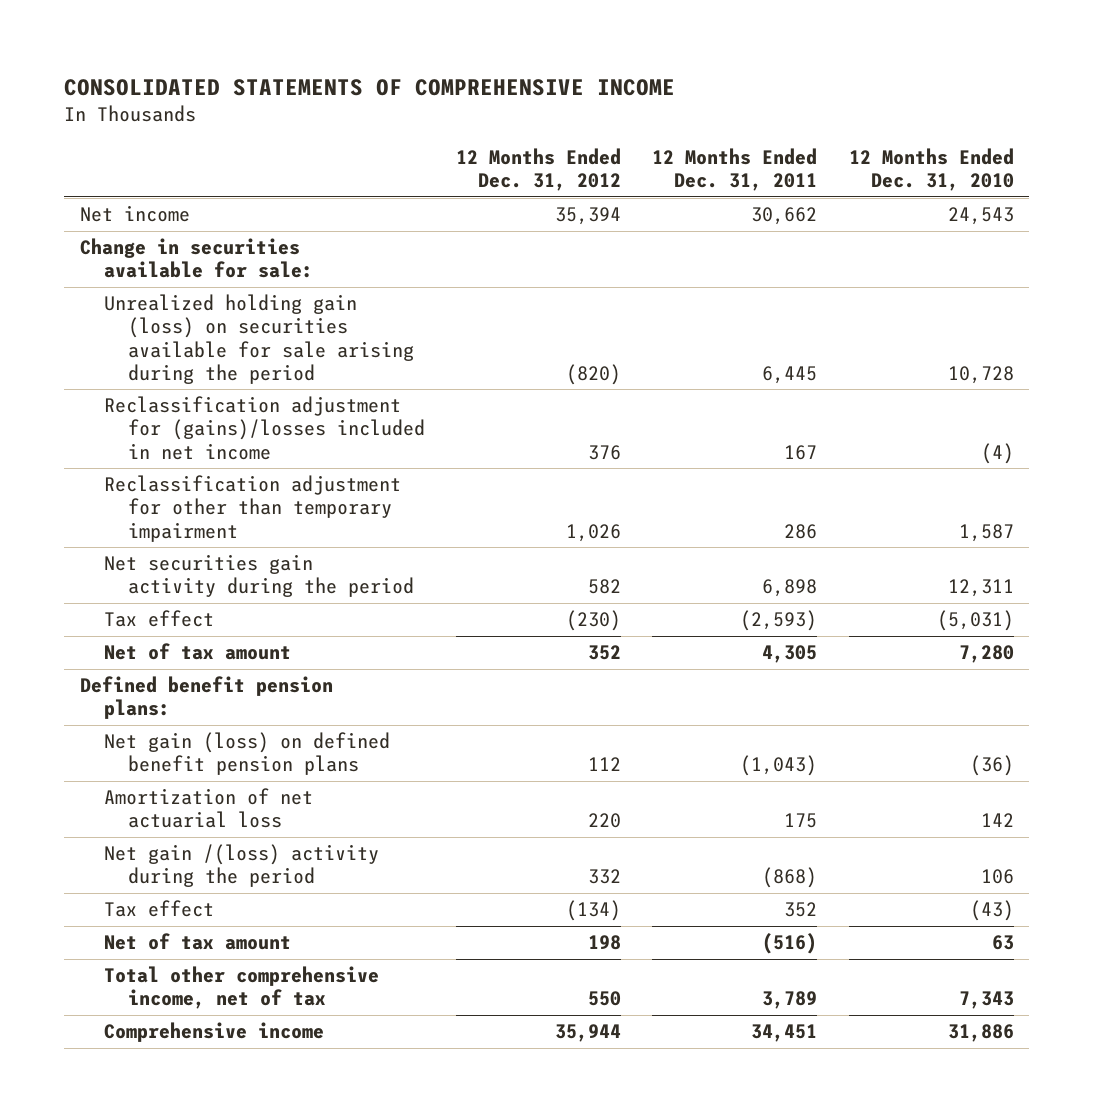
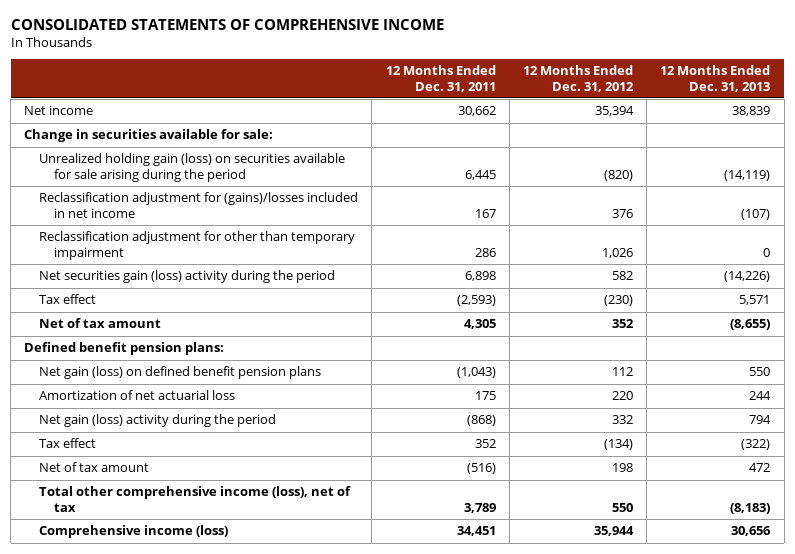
[848,148,1014,192] 12 Months Ended Dec. 31, 2010 -> none
none -> [660,65,771,92] 12 Months Ended Dec. 31, 2013
[103,554,414,598] Net securities gain activity during the period -> [39,270,336,284] Net securities gain (loss) activity during the period
[103,844,379,888] Net gain /(loss) activity during the period -> [39,414,277,428] Net gain (loss) activity during the period
[103,966,379,1010] Total other comprehensive income, net of tax -> [39,486,352,512] Total other comprehensive income (loss), net of tax
[103,1022,324,1043] Comprehensive income -> [39,525,229,539] Comprehensive income (loss)

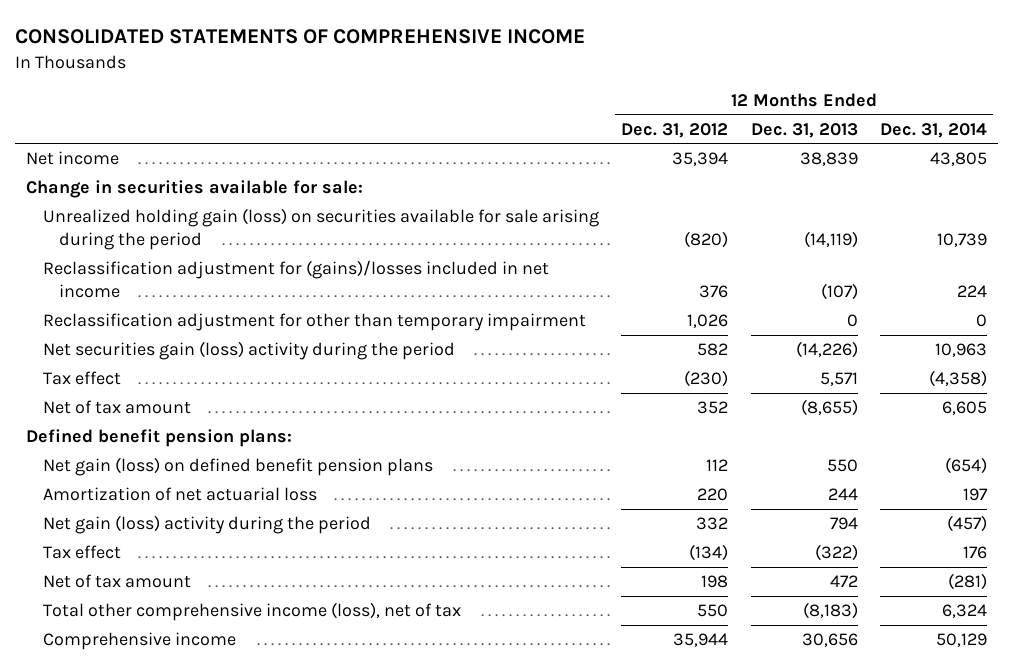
[385,65,496,92] 12 Months Ended Dec. 31, 2011 -> none
none -> [880,122,988,138] Dec. 31, 2014
[39,525,229,539] Comprehensive income (loss) -> [42,632,236,651] Comprehensive income

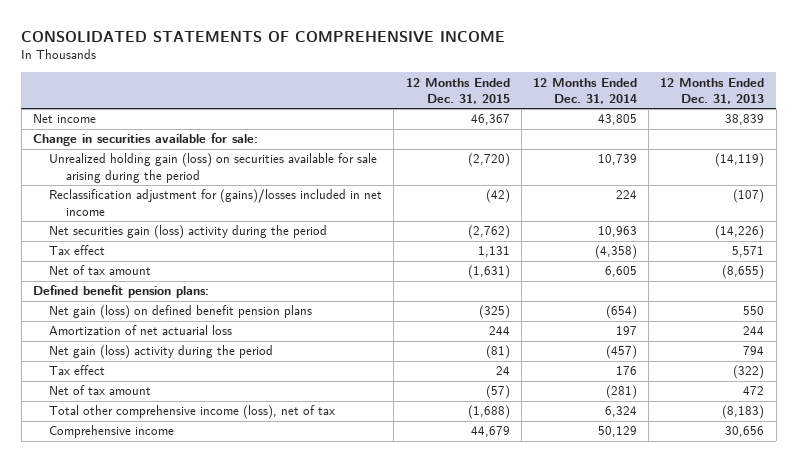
[621,122,729,138] Dec. 31, 2012 -> none
none -> [405,77,510,105] 12 Months Ended Dec. 31, 2015
[42,313,586,332] Reclassification adjustment for other than temporary impairment -> none

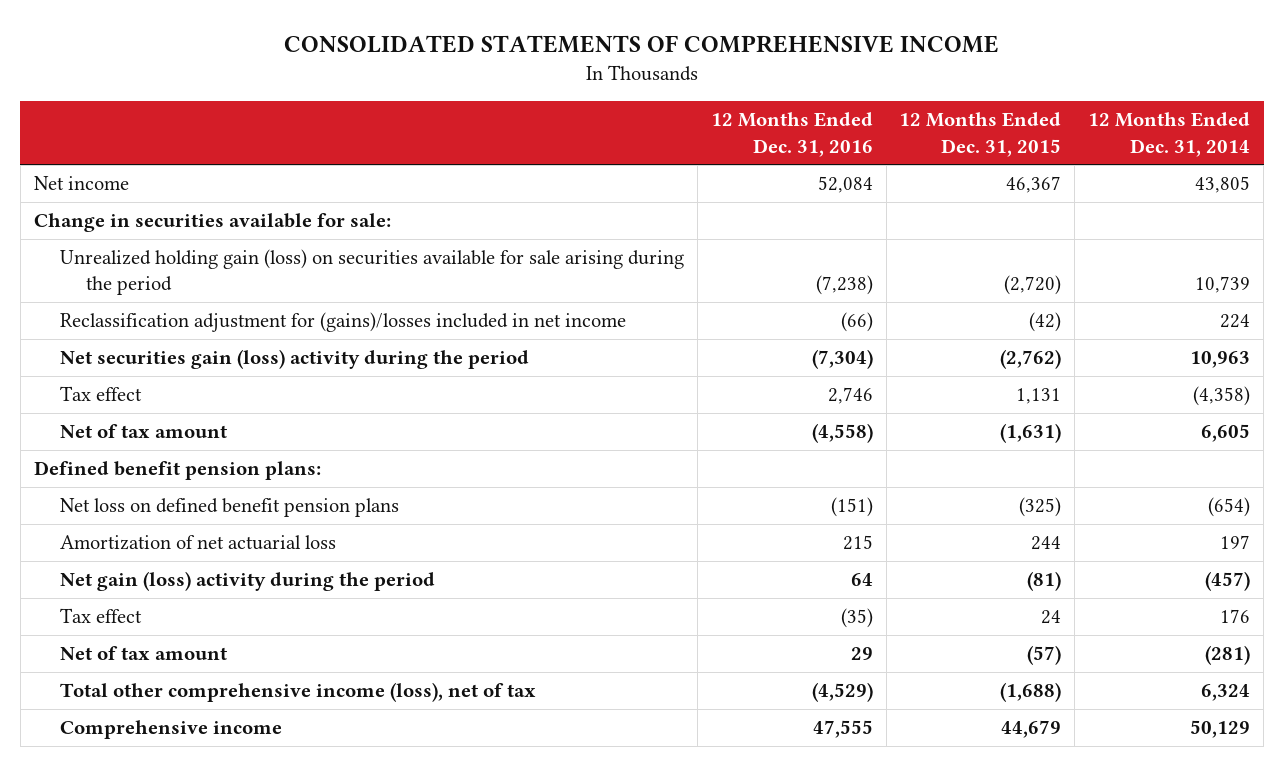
[660,77,765,105] 12 Months Ended Dec. 31, 2013 -> none
none -> [710,112,873,157] 12 Months Ended Dec. 31, 2016
[49,305,313,320] Net gain (loss) on defined benefit pension plans -> [59,498,399,518] Net loss on defined benefit pension plans

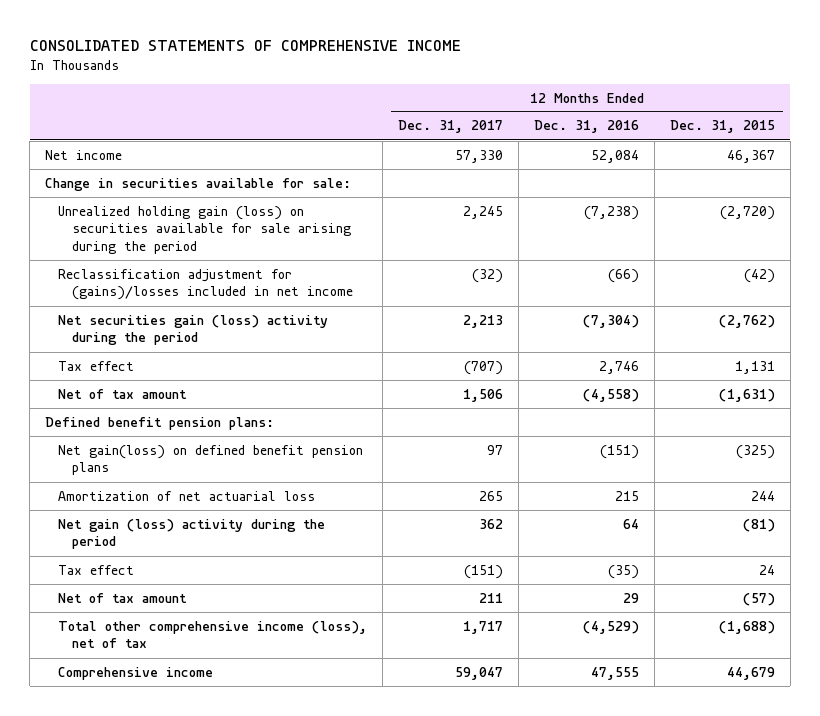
[1088,112,1251,157] 12 Months Ended Dec. 31, 2014 -> none
none -> [398,120,504,134] Dec. 31, 2017
[59,498,399,518] Net loss on defined benefit pension plans -> [58,444,364,476] Net gain(loss) on defined benefit pension plans

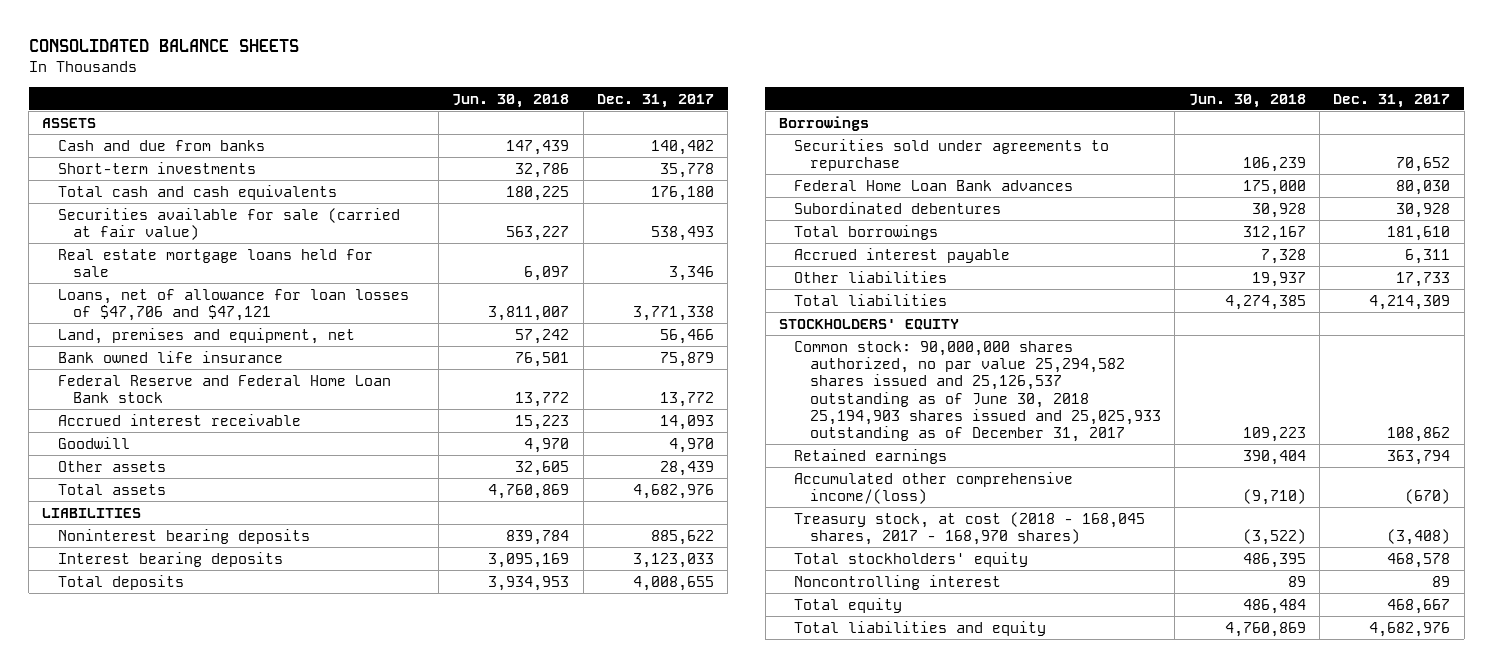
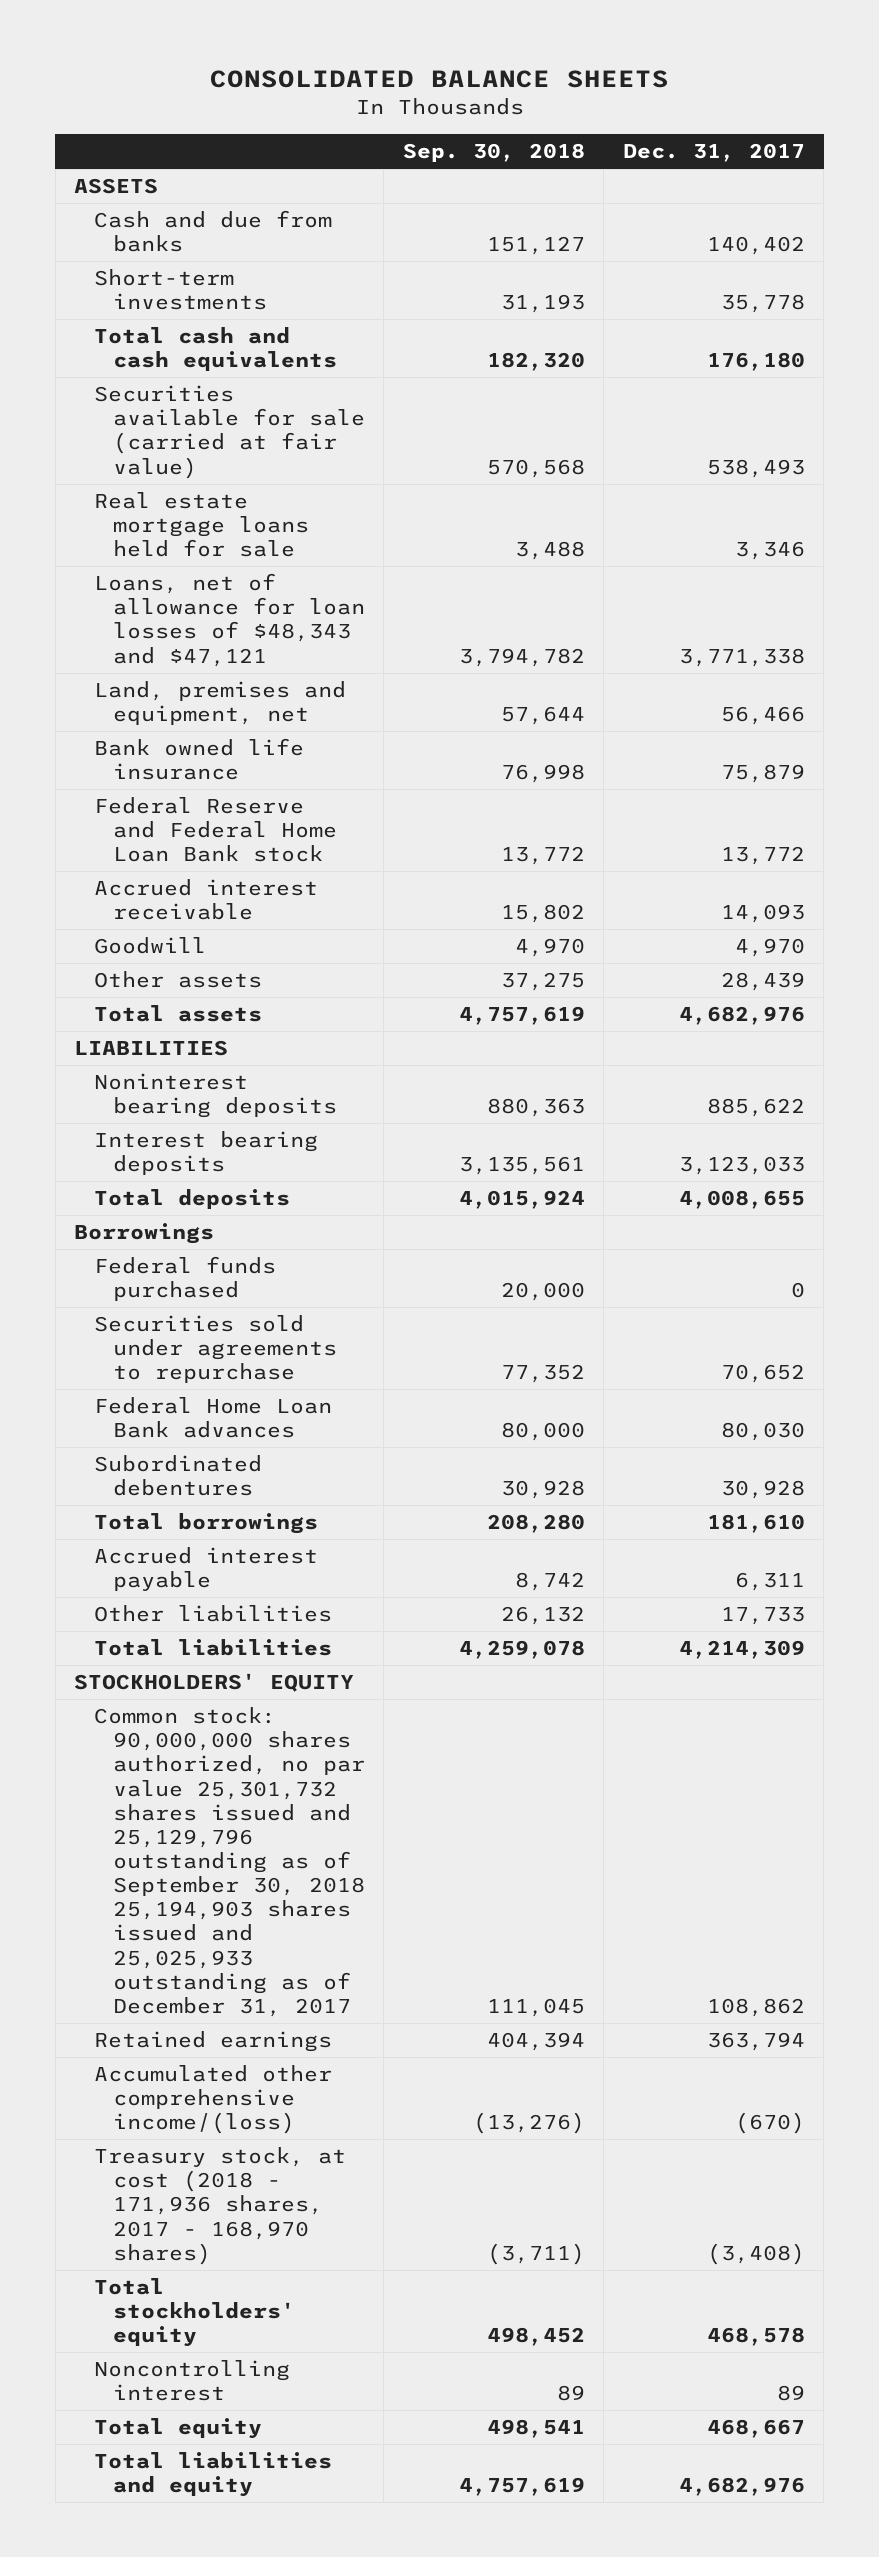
[452,93,570,108] Jun. 30, 2018 -> none
none -> [402,143,585,163] Sep. 30, 2018
[57,288,409,322] Loans, net of allowance for loan losses of $47,706 and $47,121 -> [93,573,365,667] Loans, net of allowance for loan losses of $48,343 and $47,121
none -> [93,1256,276,1302] Federal funds purchased
[794,340,1161,443] Common stock: 90,000,000 shares authorized, no par value 25,294,582 shares issued and 25,126,537 outstanding as of June 30, 2018 25,194,903 shares issued and 25,025,933 outstanding as of December 31, 2017 -> [93,1707,365,2017] Common stock: 90,000,000 shares authorized, no par value 25,301,732 shares issued and 25,129,796 outstanding as of September 30, 2018 25,194,903 shares issued and 25,025,933 outstanding as of December 31, 2017
[794,511,1146,546] Treasury stock, at cost (2018 - 168,045 shares, 2017 - 168,970 shares) -> [93,2147,346,2265] Treasury stock, at cost (2018 - 171,936 shares, 2017 - 168,970 shares)

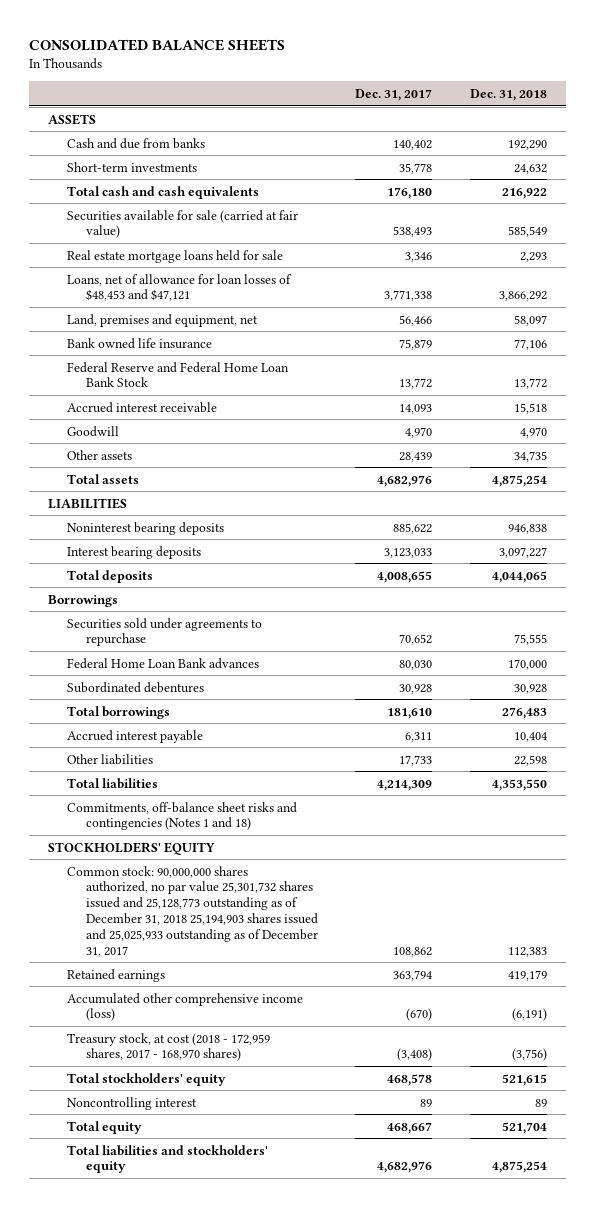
[402,143,585,163] Sep. 30, 2018 -> none
none -> [470,88,548,101] Dec. 31, 2018
[93,573,365,667] Loans, net of allowance for loan losses of $48,343 and $47,121 -> [66,273,292,302] Loans, net of allowance for loan losses of $48,453 and $47,121
[93,797,337,863] Federal Reserve and Federal Home Loan Bank stock -> [66,361,289,388] Federal Reserve and Federal Home Loan Bank Stock
[93,1256,276,1302] Federal funds purchased -> none
none -> [66,801,297,831] Commitments, off-balance sheet risks and contingencies (Notes 1 and 18)
[93,1707,365,2017] Common stock: 90,000,000 shares authorized, no par value 25,301,732 shares issued and 25,129,796 outstanding as of September 30, 2018 25,194,903 shares issued and 25,025,933 outstanding as of December 31, 2017 -> [66,865,318,957] Common stock: 90,000,000 shares authorized, no par value 25,301,732 shares issued and 25,128,773 outstanding as of December 31, 2018 25,194,903 shares issued and 25,025,933 outstanding as of December 31, 2017
[93,2065,332,2135] Accumulated other comprehensive income/(loss) -> [66,992,303,1022] Accumulated other comprehensive income (loss)
[93,2147,346,2265] Treasury stock, at cost (2018 - 171,936 shares, 2017 - 168,970 shares) -> [66,1032,270,1062] Treasury stock, at cost (2018 - 172,959 shares, 2017 - 168,970 shares)
[93,2452,332,2498] Total liabilities and equity -> [66,1144,268,1174] Total liabilities and stockholders' equity

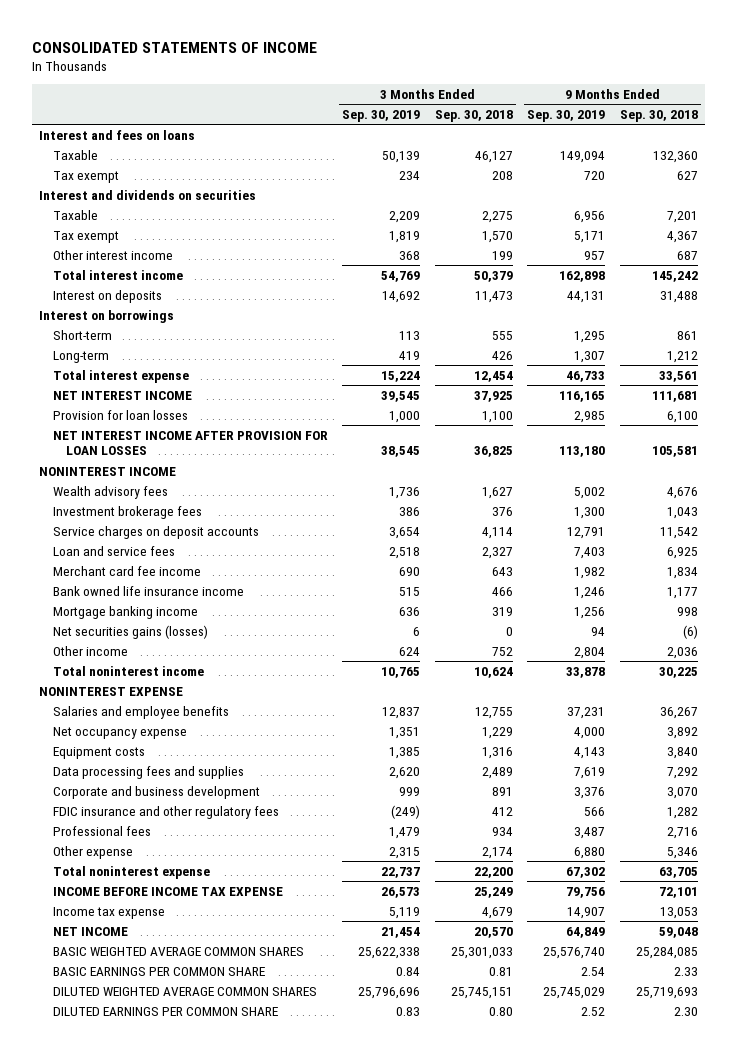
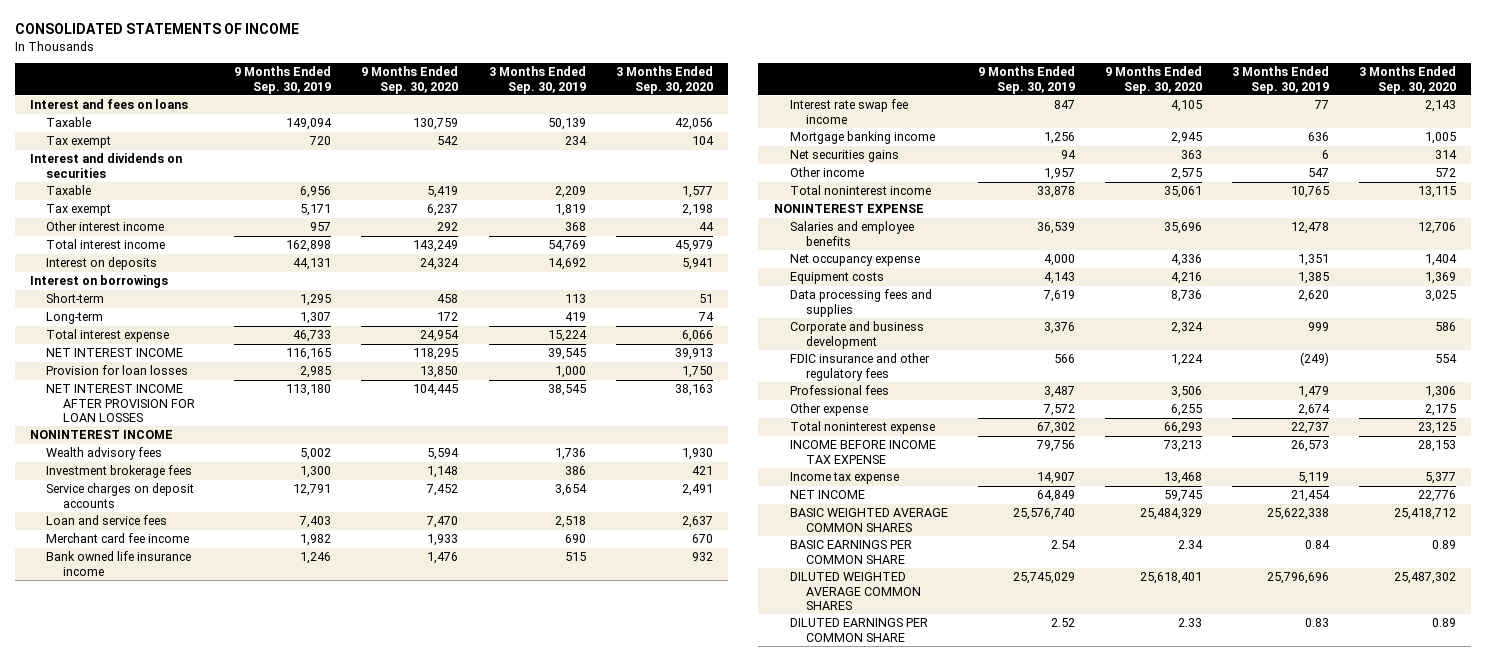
[434,109,513,122] Sep. 30, 2018 -> none
[619,109,698,122] Sep. 30, 2018 -> none
none -> [361,66,459,94] 9 Months Ended Sep. 30, 2020
none -> [615,66,713,94] 3 Months Ended Sep. 30, 2020
none -> [789,99,908,124] Interest rate swap fee income
[52,624,208,639] Net securities gains (losses) -> [789,150,899,163] Net securities gains
[399,646,421,656] 624 -> [1308,168,1330,178] 547
[574,646,606,659] 2,804 -> [1044,168,1076,181] 1,957
[382,706,421,719] 12,837 -> [1291,222,1330,235] 12,478
[567,706,606,719] 37,231 -> [1037,222,1076,235] 36,539
[389,846,421,859] 2,315 -> [1298,404,1331,417] 2,674
[574,846,606,859] 6,880 -> [1043,404,1076,417] 7,572

